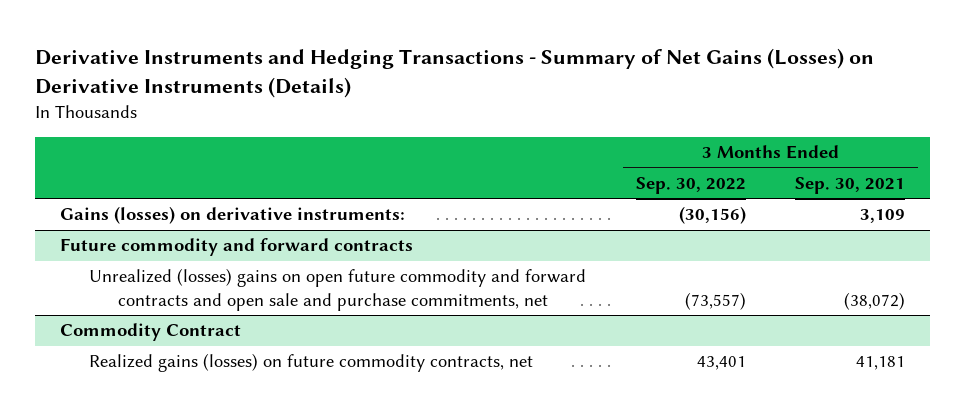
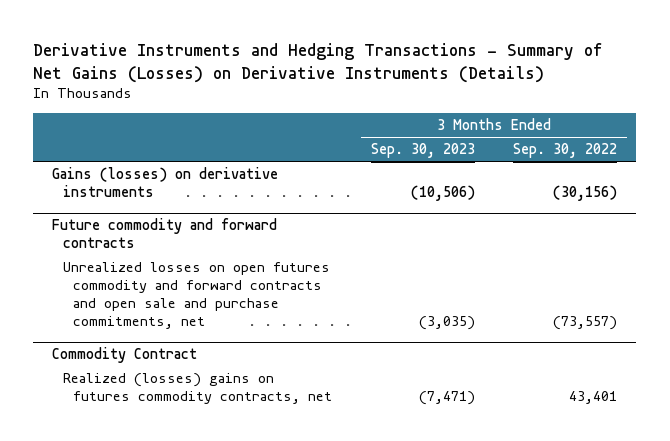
[795,177,906,195] Sep. 30, 2021 -> none
none -> [370,143,475,159] Sep. 30, 2023
[60,206,406,225] Gains (losses) on derivative instruments: -> [52,167,279,198] Gains (losses) on derivative instruments
[89,268,587,312] Unrealized (losses) gains on open future commodity and forward contracts and open sale and purchase commitments, net -> [62,262,330,330] Unrealized losses on open futures commodity and forward contracts and open sale and purchase commitments, net
[89,353,534,373] Realized gains (losses) on future commodity contracts, net -> [62,373,333,405] Realized (losses) gains on futures commodity contracts, net

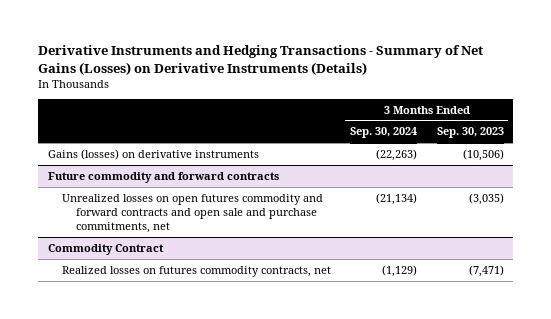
[513,143,618,159] Sep. 30, 2022 -> none
none -> [350,127,418,139] Sep. 30, 2024
[62,373,333,405] Realized (losses) gains on futures commodity contracts, net -> [61,265,331,277] Realized losses on futures commodity contracts, net

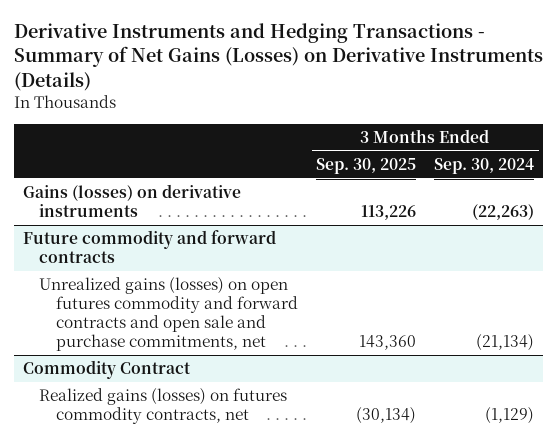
[436,127,504,139] Sep. 30, 2023 -> none
none -> [316,157,417,174] Sep. 30, 2025
[61,193,323,234] Unrealized losses on open futures commodity and forward contracts and open sale and purchase commitments, net -> [39,277,299,352] Unrealized gains (losses) on open futures commodity and forward contracts and open sale and purchase commitments, net
[61,265,331,277] Realized losses on futures commodity contracts, net -> [39,388,288,425] Realized gains (losses) on futures commodity contracts, net

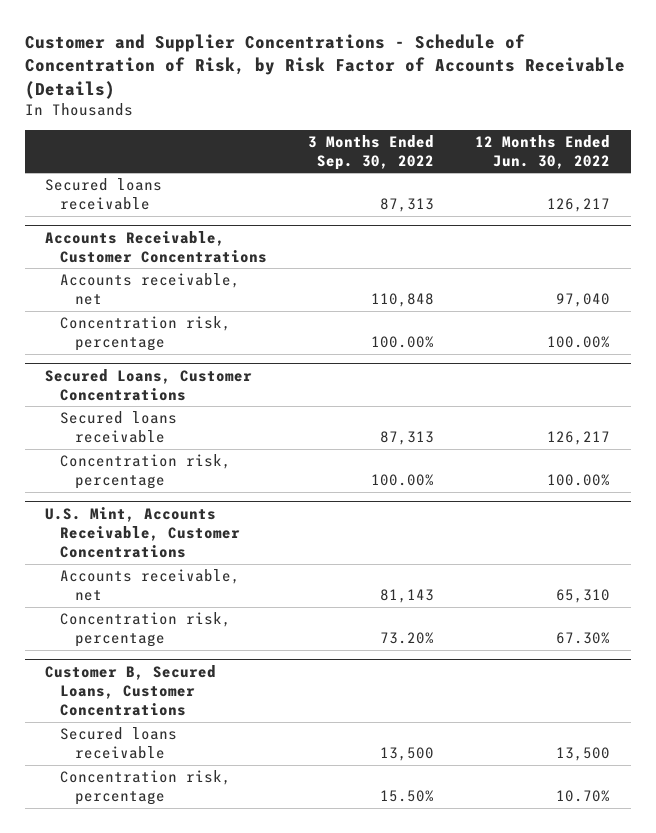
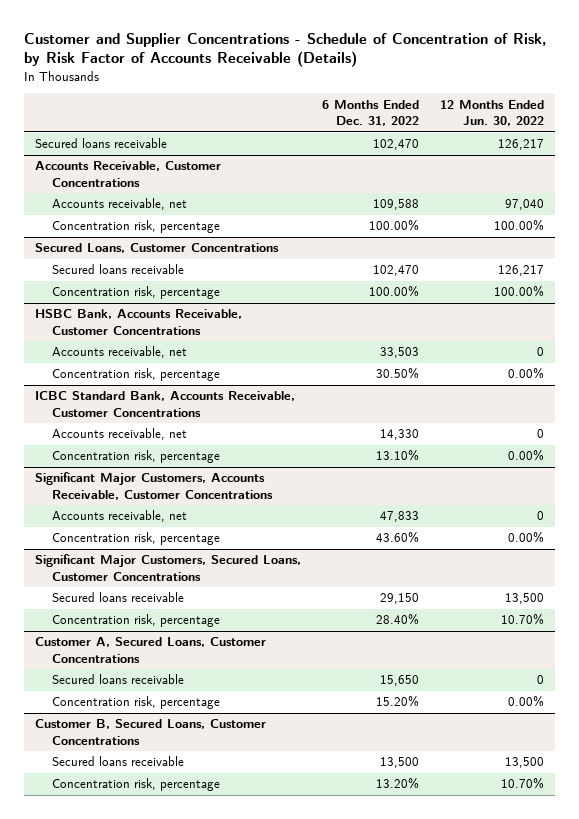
[308,134,435,171] 3 Months Ended Sep. 30, 2022 -> none
none -> [321,99,419,127] 6 Months Ended Dec. 31, 2022
[45,506,241,559] U.S. Mint, Accounts Receivable, Customer Concentrations -> none
none -> [34,309,242,335] HSBC Bank, Accounts Receivable, Customer Concentrations
[556,589,611,604] 65,310 -> [537,347,545,357] 0
[556,632,611,645] 67.30% -> [508,367,545,380] 0.00%
none -> [34,391,295,417] ICBC Standard Bank, Accounts Receivable, Customer Concentrations
none -> [51,428,187,441] Accounts receivable, net
none -> [51,450,220,464] Concentration risk, percentage
none -> [34,472,273,500] Significant Major Customers, Accounts Receivable, Customer Concentrations
none -> [51,510,187,523] Accounts receivable, net
none -> [51,532,220,546] Concentration risk, percentage
none -> [34,554,301,581] Significant Major Customers, Secured Loans, Customer Concentrations
none -> [51,592,184,603] Secured loans receivable
none -> [51,614,220,628] Concentration risk, percentage
none -> [34,637,266,663] Customer A, Secured Loans, Customer Concentrations
none -> [51,674,184,685] Secured loans receivable
none -> [51,696,220,710] Concentration risk, percentage

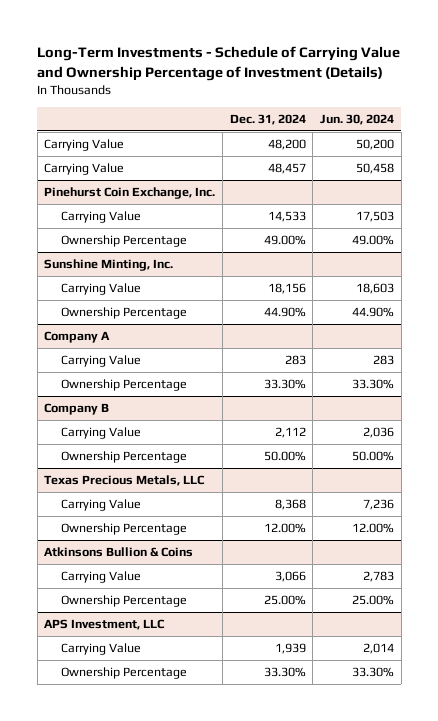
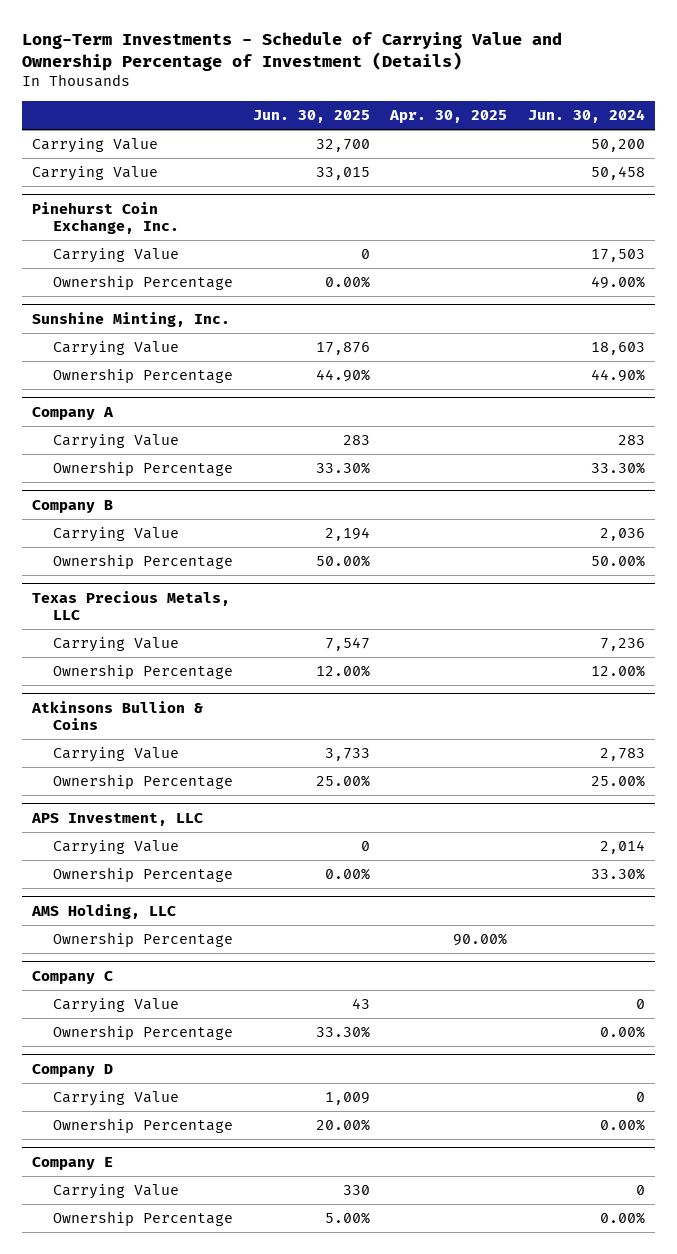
[229,113,306,125] Dec. 31, 2024 -> none
none -> [253,109,371,123] Jun. 30, 2025
none -> [389,109,508,123] Apr. 30, 2025
none -> [31,903,177,919] AMS Holding, LLC
none -> [53,932,234,948] Ownership Percentage
none -> [32,970,114,984] Company C
none -> [53,998,180,1014] Carrying Value
none -> [53,1025,234,1041] Ownership Percentage
none -> [32,1063,114,1077] Company D
none -> [53,1091,180,1107] Carrying Value
none -> [53,1118,234,1134] Ownership Percentage
none -> [32,1156,114,1170] Company E
none -> [53,1184,180,1200] Carrying Value
none -> [53,1211,234,1227] Ownership Percentage

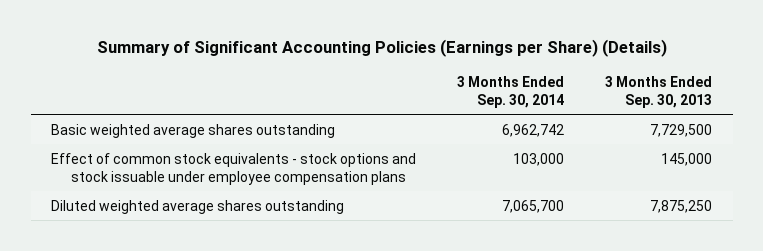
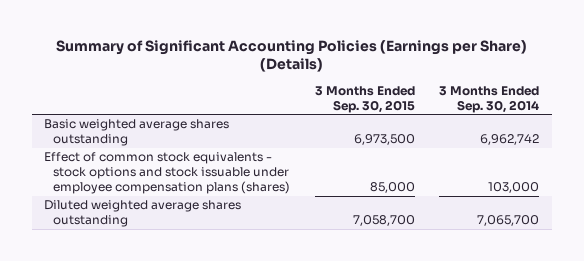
[605,75,713,108] 3 Months Ended Sep. 30, 2013 -> none
none -> [314,85,415,113] 3 Months Ended Sep. 30, 2015
[51,152,417,185] Effect of common stock equivalents - stock options and stock issuable under employee compensation plans -> [44,152,291,195] Effect of common stock equivalents - stock options and stock issuable under employee compensation plans (shares)

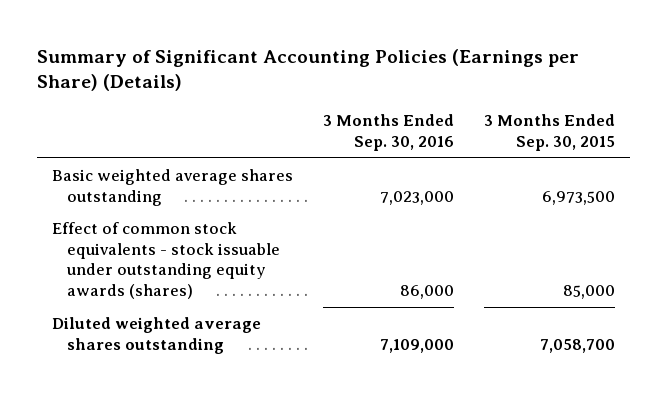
[439,85,540,113] 3 Months Ended Sep. 30, 2014 -> none
none -> [323,114,455,152] 3 Months Ended Sep. 30, 2016
[44,152,291,195] Effect of common stock equivalents - stock options and stock issuable under employee compensation plans (shares) -> [52,221,280,300] Effect of common stock equivalents - stock issuable under outstanding equity awards (shares)

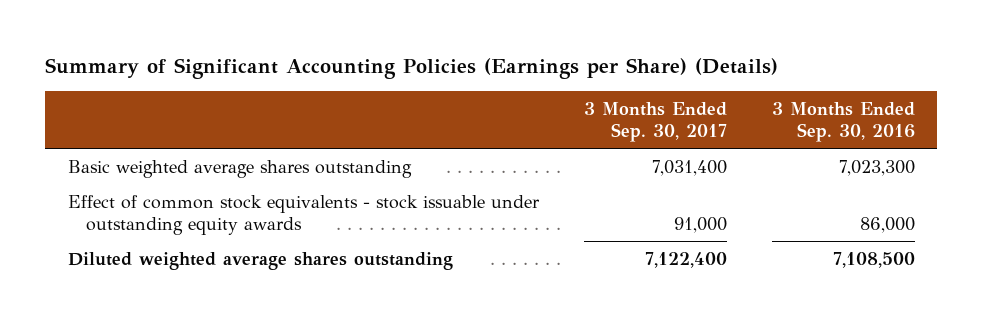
[483,114,615,152] 3 Months Ended Sep. 30, 2015 -> none
none -> [583,101,727,142] 3 Months Ended Sep. 30, 2017
[380,190,455,205] 7,023,000 -> [838,159,915,176] 7,023,300
[52,221,280,300] Effect of common stock equivalents - stock issuable under outstanding equity awards (shares) -> [67,194,540,235] Effect of common stock equivalents - stock issuable under outstanding equity awards
[380,338,455,353] 7,109,000 -> [832,251,915,268] 7,108,500

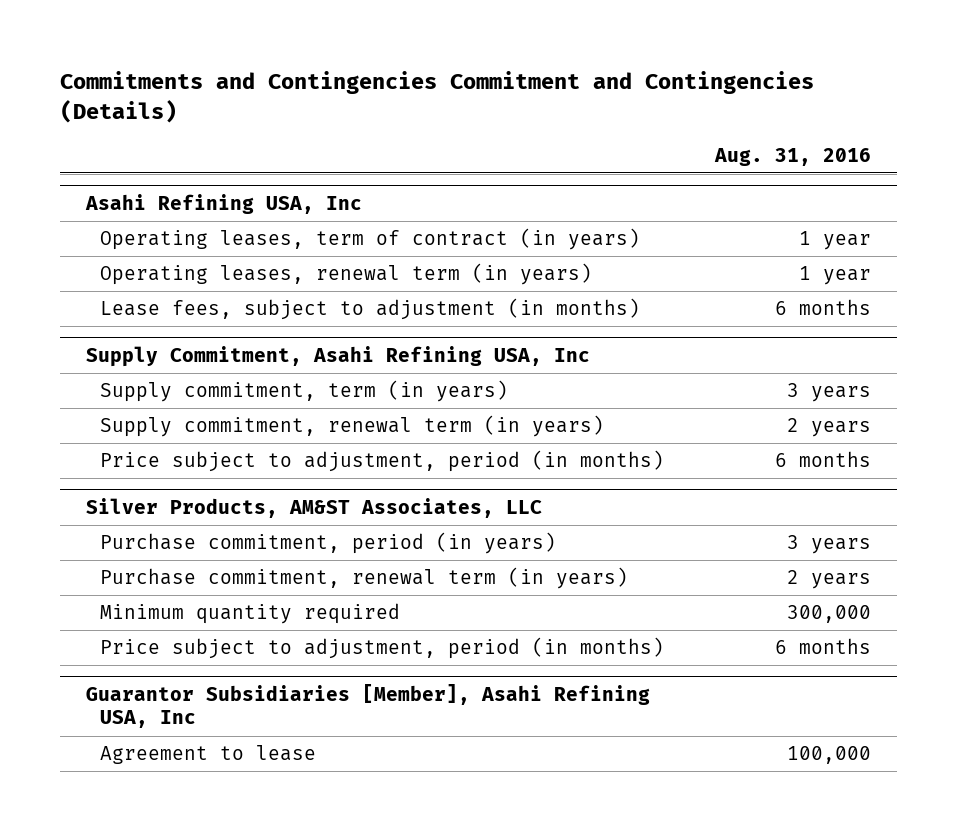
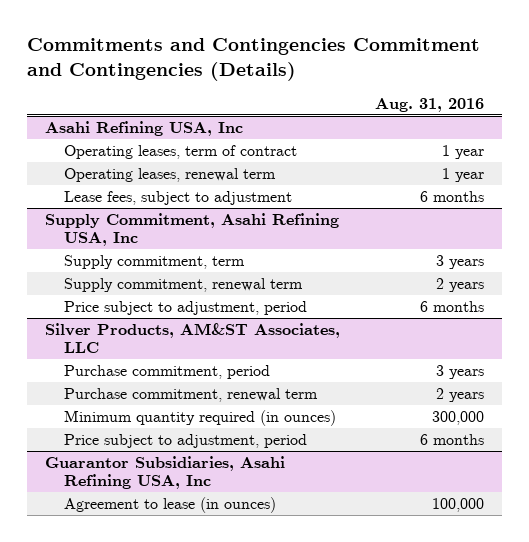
[99,228,640,251] Operating leases, term of contract (in years) -> [63,144,297,159] Operating leases, term of contract
[99,263,592,286] Operating leases, renewal term (in years) -> [63,167,276,182] Operating leases, renewal term
[99,298,640,321] Lease fees, subject to adjustment (in months) -> [63,190,292,205] Lease fees, subject to adjustment
[99,380,508,403] Supply commitment, term (in years) -> [63,254,245,269] Supply commitment, term
[99,415,604,438] Supply commitment, renewal term (in years) -> [63,277,303,292] Supply commitment, renewal term
[99,450,664,473] Price subject to adjustment, period (in months) -> [63,300,307,315] Price subject to adjustment, period
[99,532,556,555] Purchase commitment, period (in years) -> [63,364,270,379] Purchase commitment, period
[99,567,628,590] Purchase commitment, renewal term (in years) -> [63,387,318,402] Purchase commitment, renewal term
[99,603,400,625] Minimum quantity required -> [63,409,336,426] Minimum quantity required (in ounces)
[99,637,664,660] Price subject to adjustment, period (in months) -> [63,433,307,448] Price subject to adjustment, period
[85,684,650,729] Guarantor Subsidiaries [Member], Asahi Refining USA, Inc -> [44,455,285,490] Guarantor Subsidiaries, Asahi Refining USA, Inc
[99,745,316,765] Agreement to lease -> [63,496,276,513] Agreement to lease (in ounces)

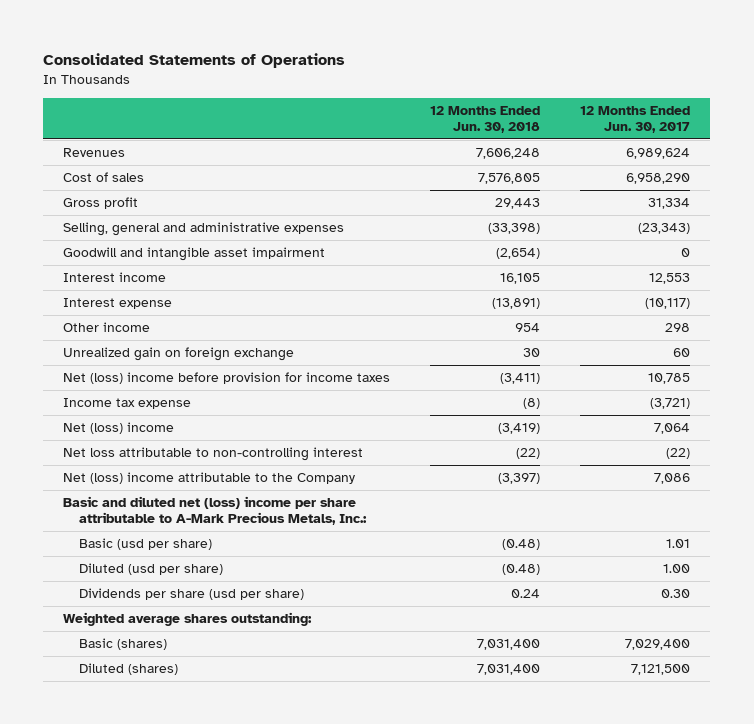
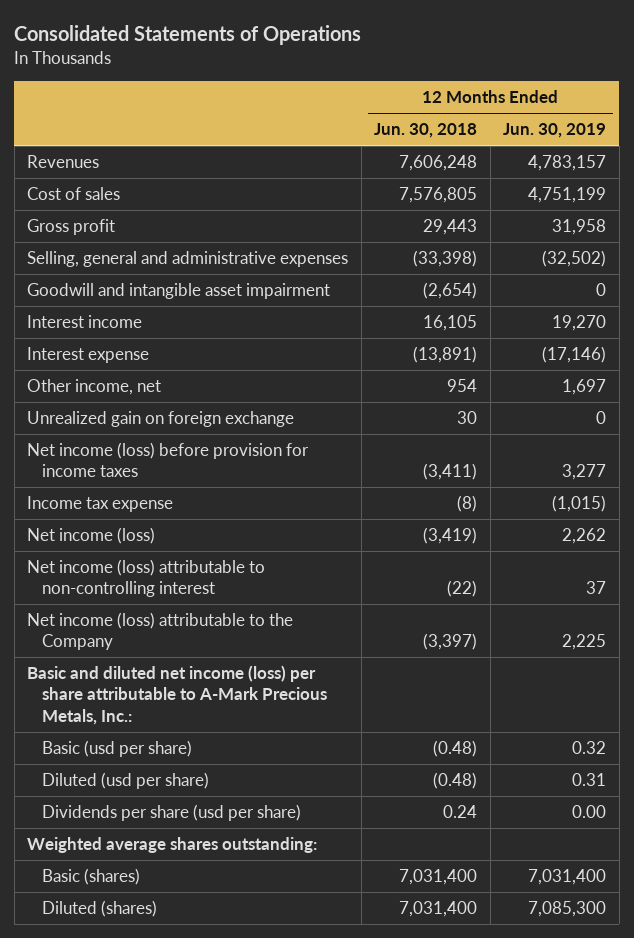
[580,106,691,134] 12 Months Ended Jun. 30, 2017 -> none
none -> [503,123,607,139] Jun. 30, 2019
[63,322,151,333] Other income -> [27,379,162,396] Other income, net
[63,372,391,385] Net (loss) income before provision for income taxes -> [27,442,310,478] Net income (loss) before provision for income taxes
[63,422,175,435] Net (loss) income -> [27,527,156,545] Net income (loss)
[63,447,364,462] Net loss attributable to non-controlling interest -> [27,559,266,598] Net income (loss) attributable to non-controlling interest
[63,472,356,485] Net (loss) income attributable to the Company -> [27,612,294,651] Net income (loss) attributable to the Company
[63,496,367,526] Basic and diluted net (loss) income per share attributable to A-Mark Precious Metals, Inc.: -> [27,665,328,725] Basic and diluted net income (loss) per share attributable to A-Mark Precious Metals, Inc.:

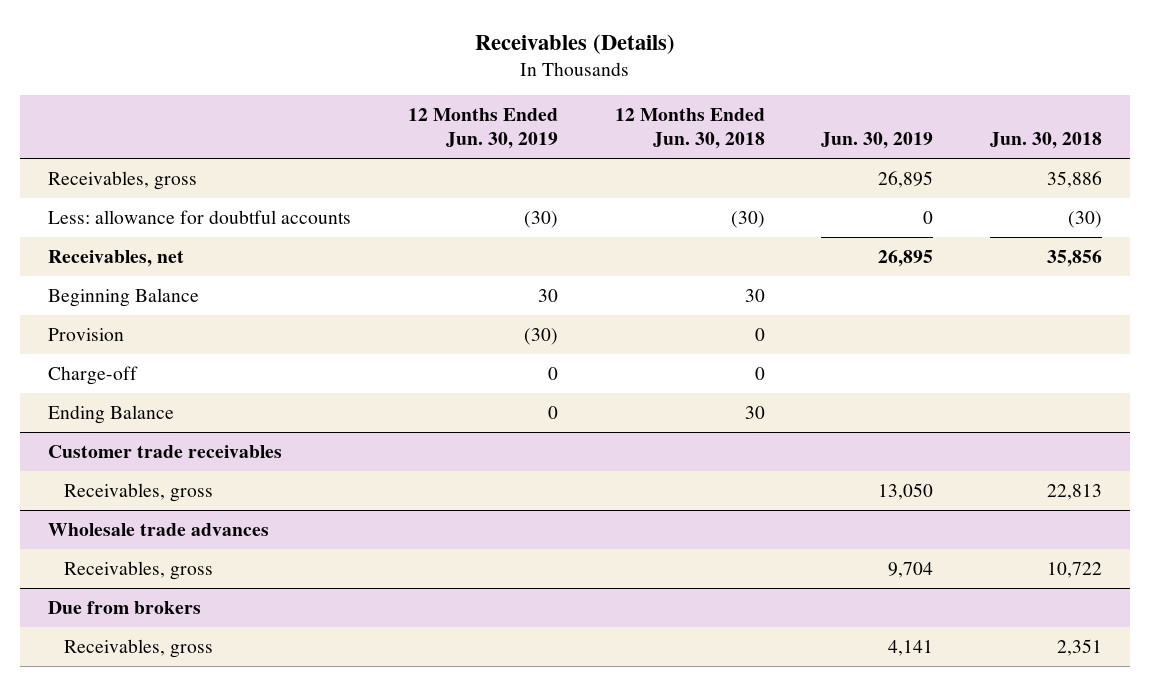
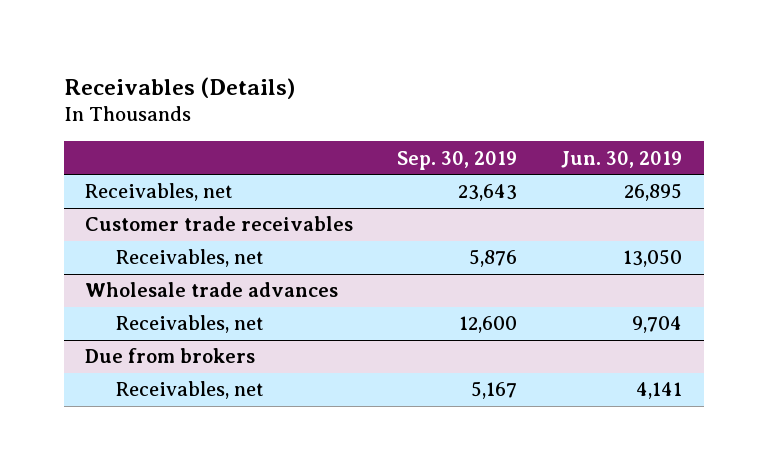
[407,108,558,150] 12 Months Ended Jun. 30, 2019 -> none
[614,108,765,150] 12 Months Ended Jun. 30, 2018 -> none
[990,132,1103,150] Jun. 30, 2018 -> none
none -> [397,150,518,170] Sep. 30, 2019
[47,170,197,190] Receivables, gross -> none
[47,209,351,224] Less: allowance for doubtful accounts -> none
[47,287,199,307] Beginning Balance -> none
[47,327,124,341] Provision -> none
[47,365,138,385] Charge-off -> none
[47,404,174,424] Ending Balance -> none
[63,482,213,502] Receivables, gross -> [116,249,265,268] Receivables, net
[63,560,213,580] Receivables, gross -> [116,315,265,334] Receivables, net
[63,638,213,658] Receivables, gross -> [116,381,265,400] Receivables, net

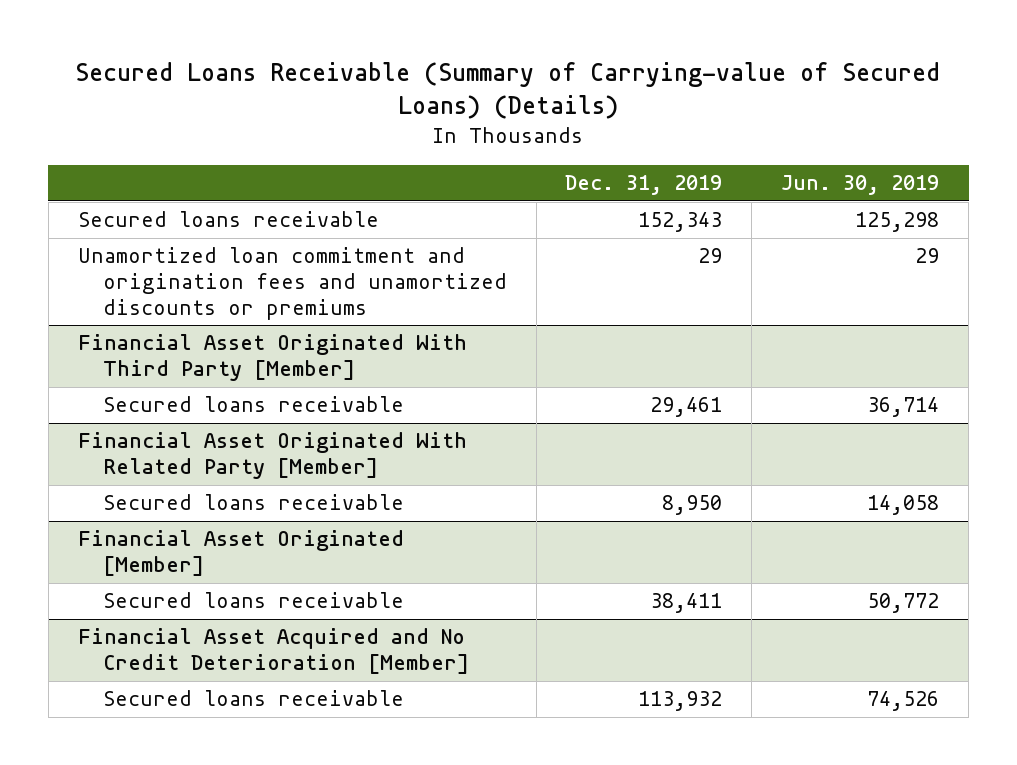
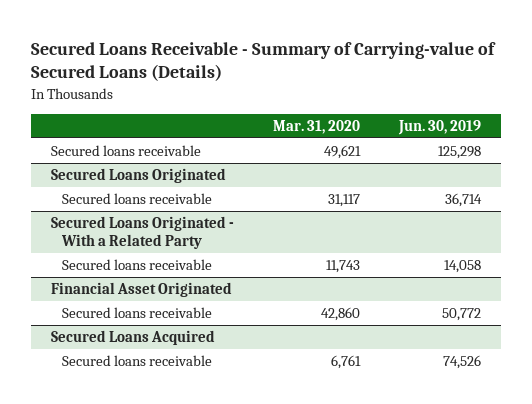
[75,62,941,120] Secured Loans Receivable (Summary of Carrying-value of Secured Loans) (Details) -> [31,41,497,82] Secured Loans Receivable - Summary of Carrying-value of Secured Loans (Details)
[565,174,723,195] Dec. 31, 2019 -> none
none -> [273,120,361,135] Mar. 31, 2020
[77,247,507,320] Unamortized loan commitment and origination fees and unamortized discounts or premiums -> none
[77,334,467,381] Financial Asset Originated With Third Party [Member] -> [50,168,226,184] Secured Loans Originated
[77,432,467,479] Financial Asset Originated With Related Party [Member] -> [50,216,234,249] Secured Loans Originated - With a Related Party
[77,530,404,576] Financial Asset Originated [Member] -> [50,282,232,298] Financial Asset Originated
[77,628,469,674] Financial Asset Acquired and No Credit Deterioration [Member] -> [50,330,215,346] Secured Loans Acquired

